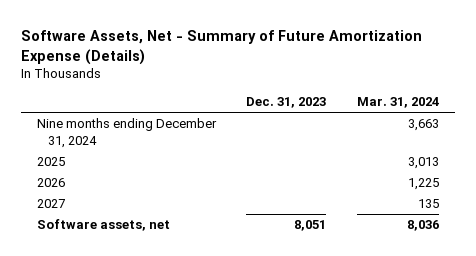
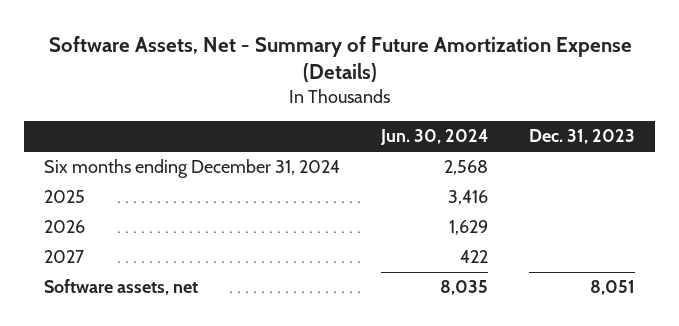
[357,97,440,109] Mar. 31, 2024 -> none
none -> [380,129,489,146] Jun. 30, 2024
[36,118,217,148] Nine months ending December 31, 2024 -> [44,159,341,179] Six months ending December 31, 2024

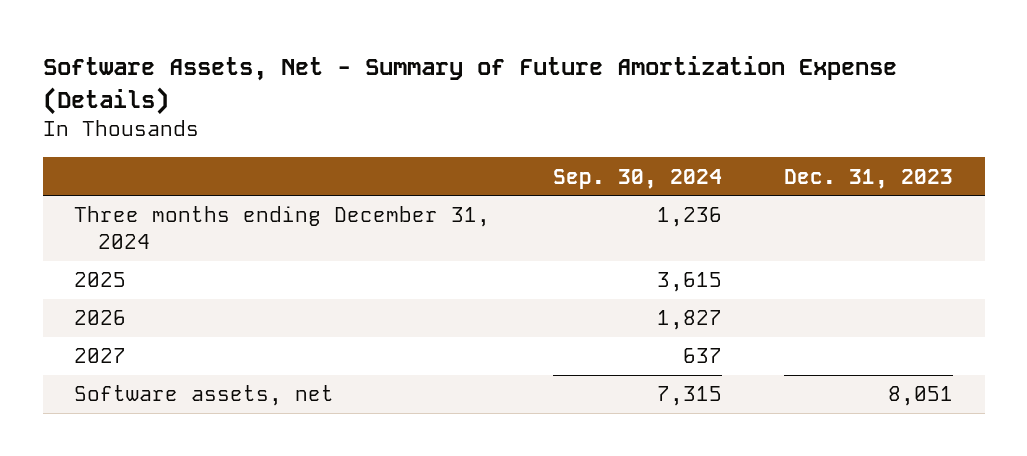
[380,129,489,146] Jun. 30, 2024 -> none
none -> [552,168,722,189] Sep. 30, 2024
[44,159,341,179] Six months ending December 31, 2024 -> [73,206,490,250] Three months ending December 31, 2024

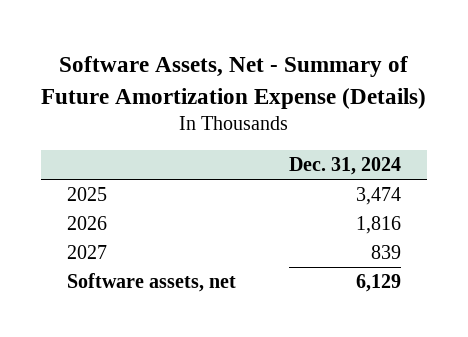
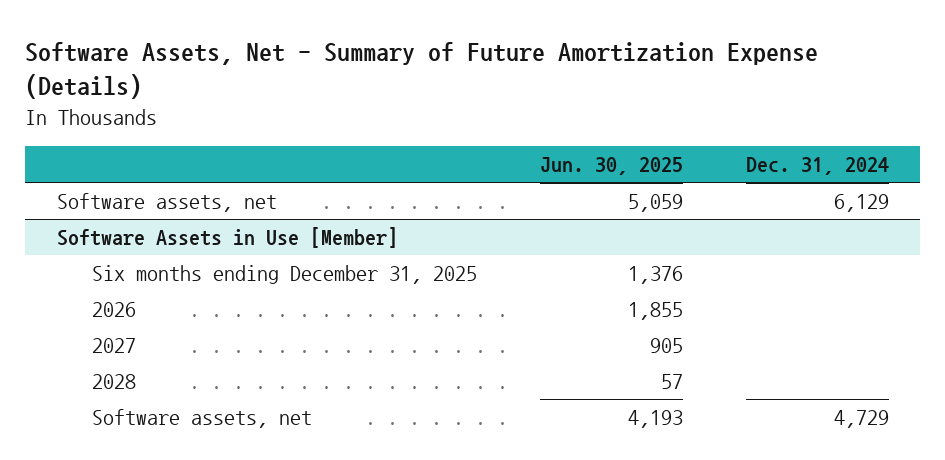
none -> [539,157,683,176] Jun. 30, 2025
[67,186,108,201] 2025 -> none
[67,215,108,230] 2026 -> none
[67,244,108,259] 2027 -> none
none -> [56,226,398,248] Software Assets in Use [Member]
none -> [91,264,477,284] Six months ending December 31, 2025
none -> [91,301,136,317] 2026
none -> [91,337,136,353] 2027
none -> [91,373,136,389] 2028
none -> [91,408,312,428] Software assets, net

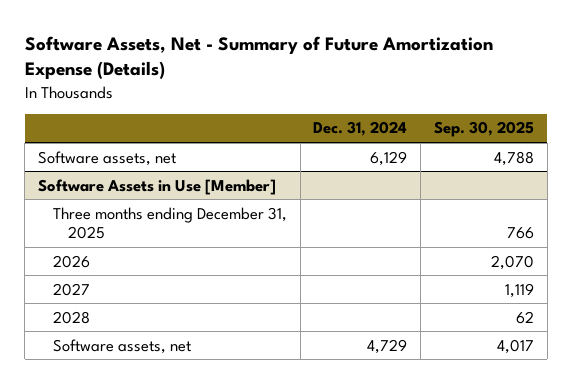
[539,157,683,176] Jun. 30, 2025 -> none
none -> [434,121,535,138] Sep. 30, 2025
[91,264,477,284] Six months ending December 31, 2025 -> [52,206,287,240] Three months ending December 31, 2025

